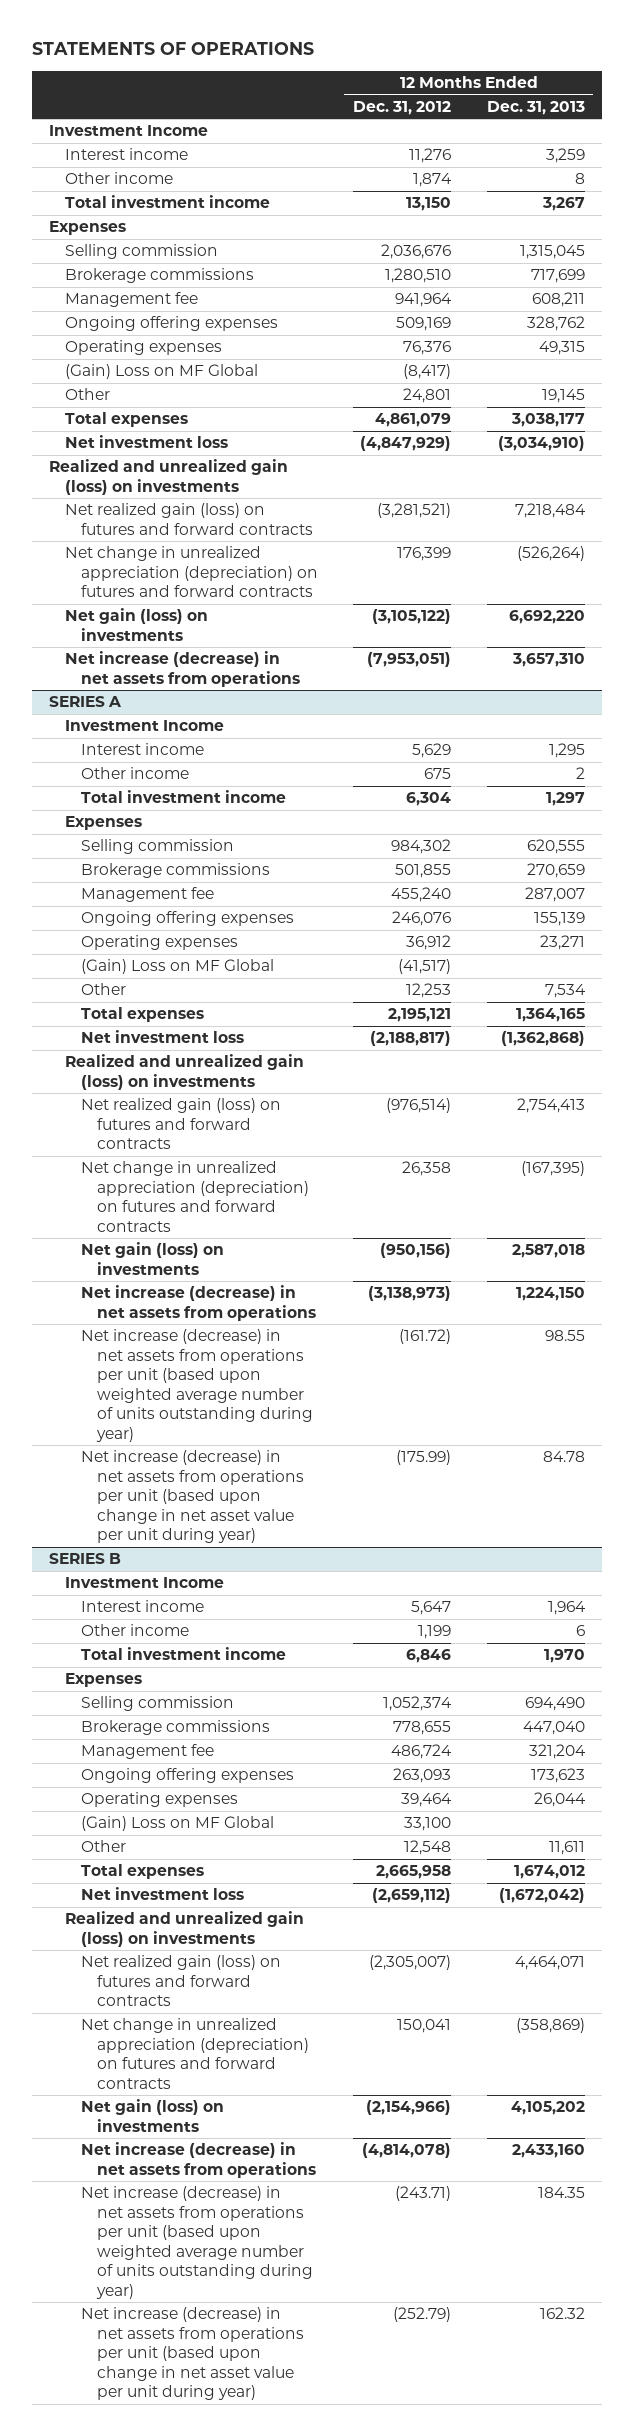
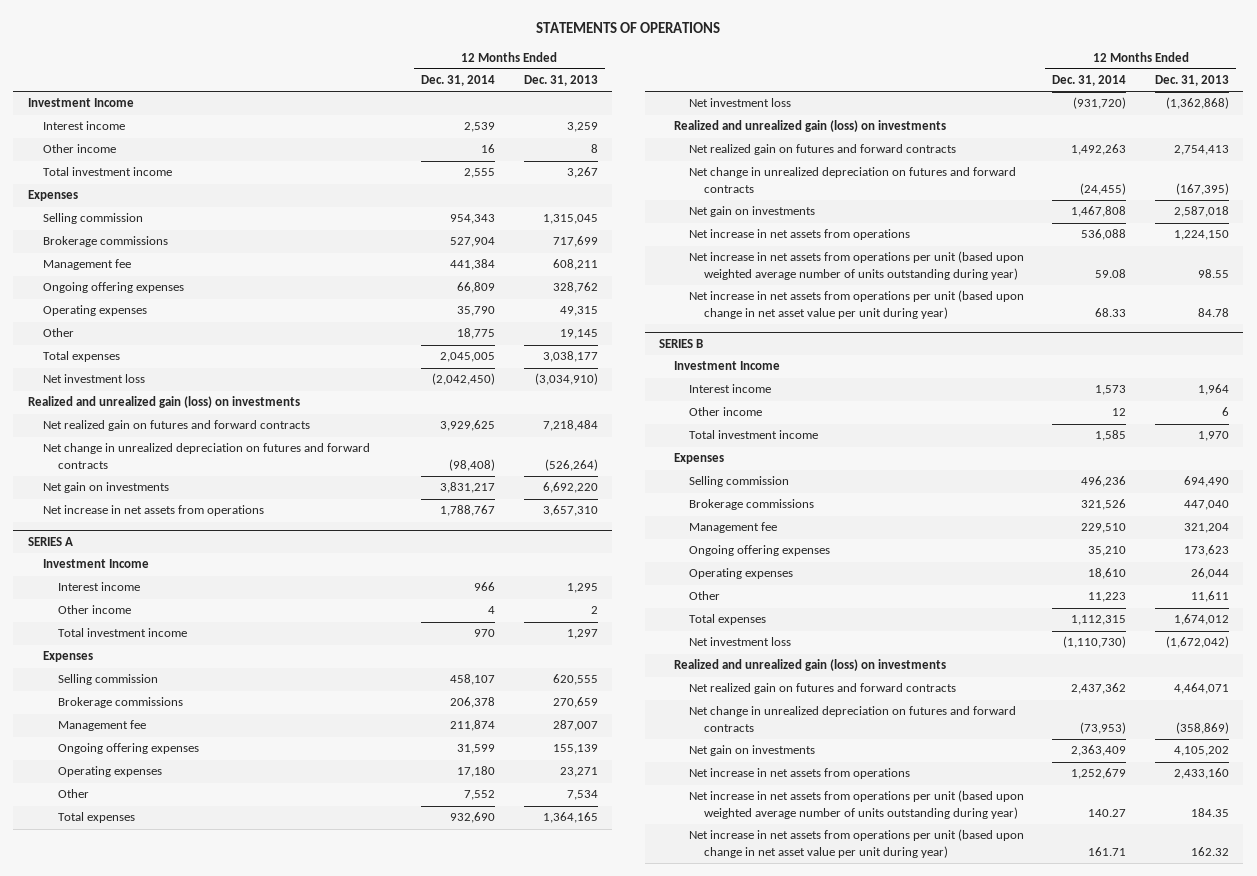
[353,100,452,115] Dec. 31, 2012 -> none
none -> [421,75,496,87] Dec. 31, 2014
[65,364,259,380] (Gain) Loss on MF Global -> none
[65,503,313,535] Net realized gain (loss) on futures and forward contracts -> [42,420,310,432] Net realized gain on futures and forward contracts
[65,546,318,598] Net change in unrealized appreciation (depreciation) on futures and forward contracts -> [42,443,370,469] Net change in unrealized depreciation on futures and forward contracts
[65,608,209,641] Net gain (loss) on investments -> [42,482,169,494] Net gain on investments
[65,651,300,687] Net increase (decrease) in net assets from operations -> [42,505,264,517] Net increase in net assets from operations
[80,959,274,975] (Gain) Loss on MF Global -> none
[80,1098,281,1150] Net realized gain (loss) on futures and forward contracts -> [688,144,956,156] Net realized gain on futures and forward contracts
[80,1161,309,1232] Net change in unrealized appreciation (depreciation) on futures and forward contracts -> [688,167,1016,193] Net change in unrealized depreciation on futures and forward contracts
[80,1242,224,1275] Net gain (loss) on investments -> [688,206,815,218] Net gain on investments
[80,1285,316,1321] Net increase (decrease) in net assets from operations -> [688,229,910,241] Net increase in net assets from operations
[80,1329,313,1442] Net increase (decrease) in net assets from operations per unit (based upon weighted average number of units outstanding during year) -> [688,251,1024,280] Net increase in net assets from operations per unit (based upon weighted average number of units outstanding during year)
[80,1450,304,1544] Net increase (decrease) in net assets from operations per unit (based upon change in net asset value per unit during year) -> [688,290,1024,319] Net increase in net assets from operations per unit (based upon change in net asset value per unit during year)
[80,1816,274,1832] (Gain) Loss on MF Global -> none
[80,1955,281,2007] Net realized gain (loss) on futures and forward contracts -> [688,683,956,695] Net realized gain on futures and forward contracts
[80,2018,309,2089] Net change in unrealized appreciation (depreciation) on futures and forward contracts -> [688,706,1016,732] Net change in unrealized depreciation on futures and forward contracts
[80,2099,224,2132] Net gain (loss) on investments -> [688,745,815,757] Net gain on investments
[80,2142,316,2178] Net increase (decrease) in net assets from operations -> [688,768,910,780] Net increase in net assets from operations
[80,2186,313,2299] Net increase (decrease) in net assets from operations per unit (based upon weighted average number of units outstanding during year) -> [688,790,1024,819] Net increase in net assets from operations per unit (based upon weighted average number of units outstanding during year)
[80,2307,304,2401] Net increase (decrease) in net assets from operations per unit (based upon change in net asset value per unit during year) -> [688,829,1024,858] Net increase in net assets from operations per unit (based upon change in net asset value per unit during year)

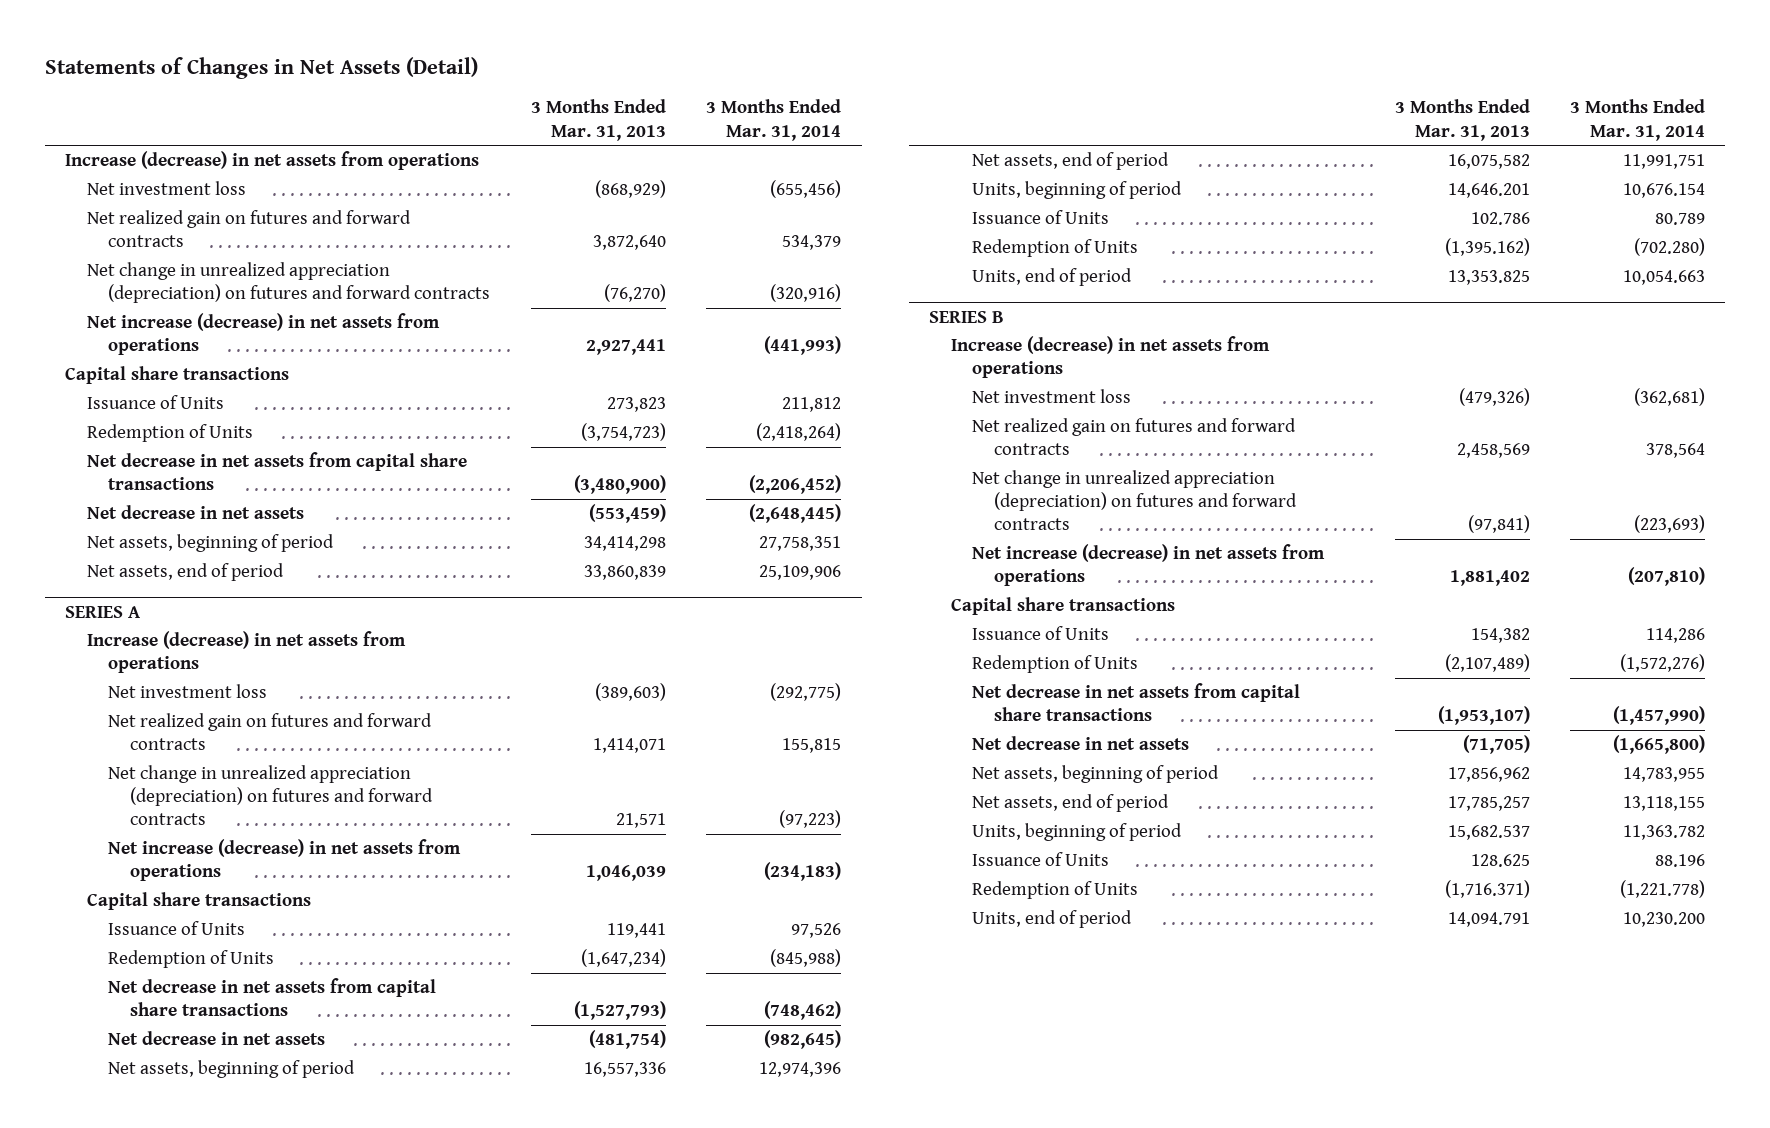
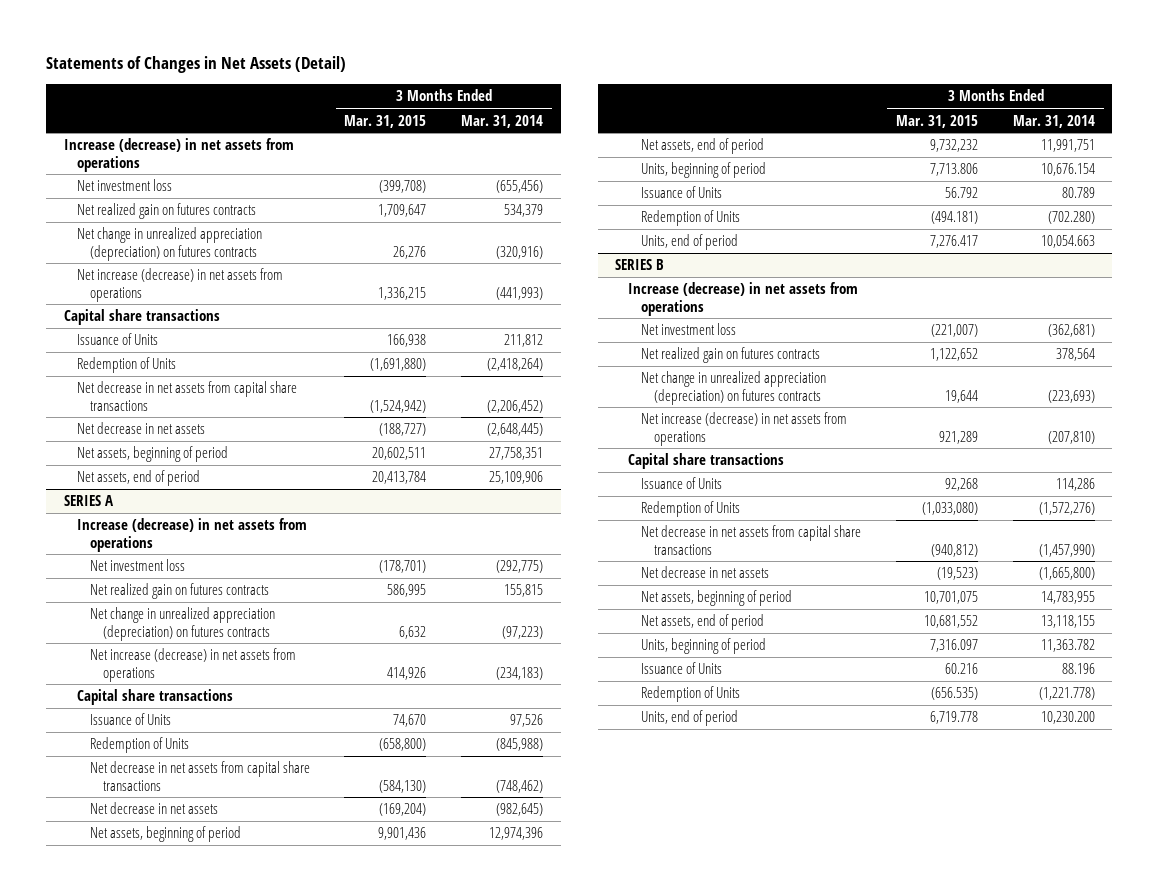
[530,99,666,141] 3 Months Ended Mar. 31, 2013 -> none
none -> [344,114,427,128] Mar. 31, 2015
[86,210,411,248] Net realized gain on futures and forward contracts -> [76,203,256,220] Net realized gain on futures contracts
[86,262,491,304] Net change in unrealized appreciation (depreciation) on futures and forward contracts -> [76,227,262,261] Net change in unrealized appreciation (depreciation) on futures contracts
[108,713,433,751] Net realized gain on futures and forward contracts -> [89,583,269,600] Net realized gain on futures contracts
[108,765,433,826] Net change in unrealized appreciation (depreciation) on futures and forward contracts -> [89,607,275,641] Net change in unrealized appreciation (depreciation) on futures contracts
[972,418,1297,456] Net realized gain on futures and forward contracts -> [641,347,821,364] Net realized gain on futures contracts
[972,470,1297,531] Net change in unrealized appreciation (depreciation) on futures and forward contracts -> [641,371,827,405] Net change in unrealized appreciation (depreciation) on futures contracts

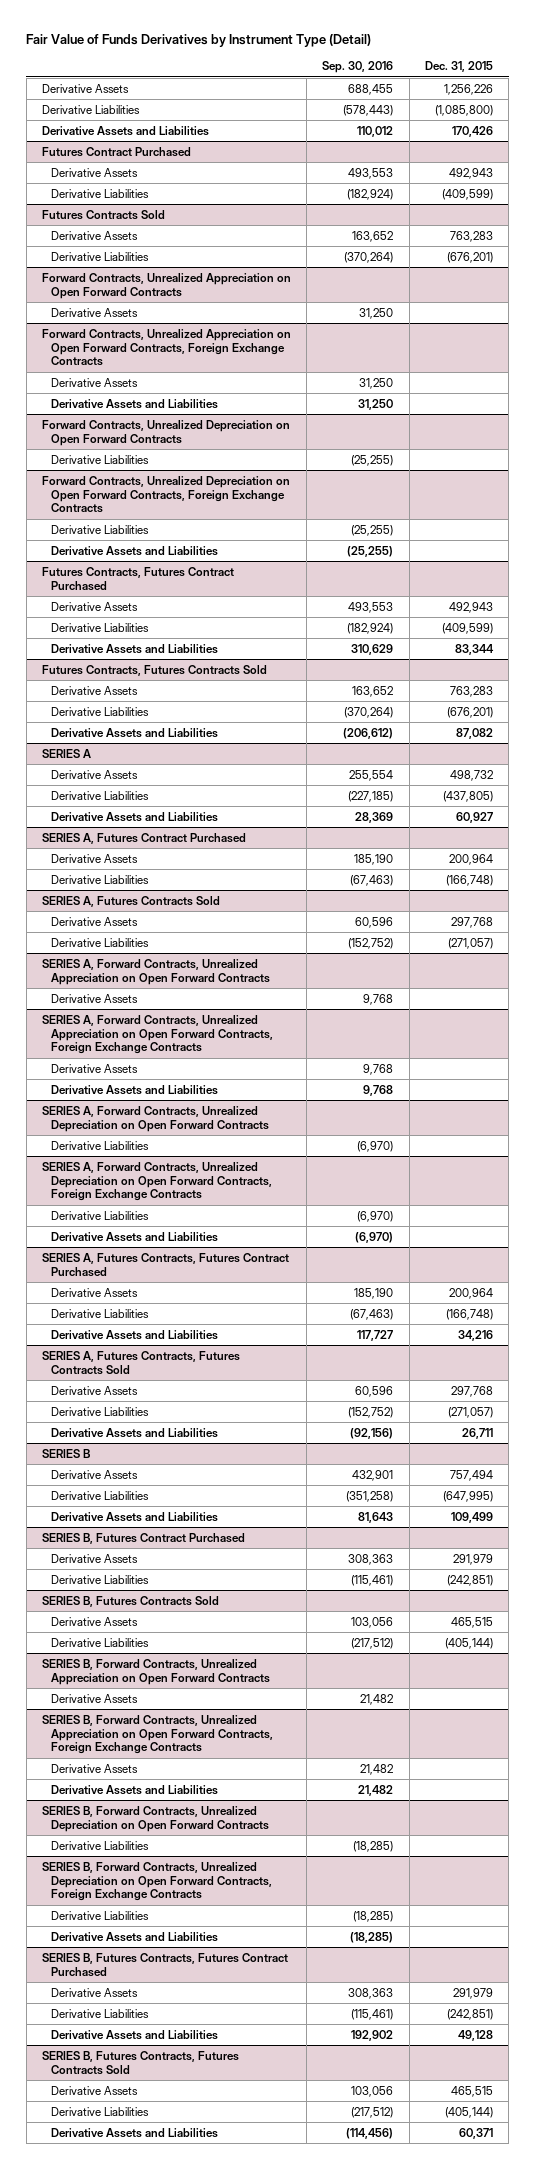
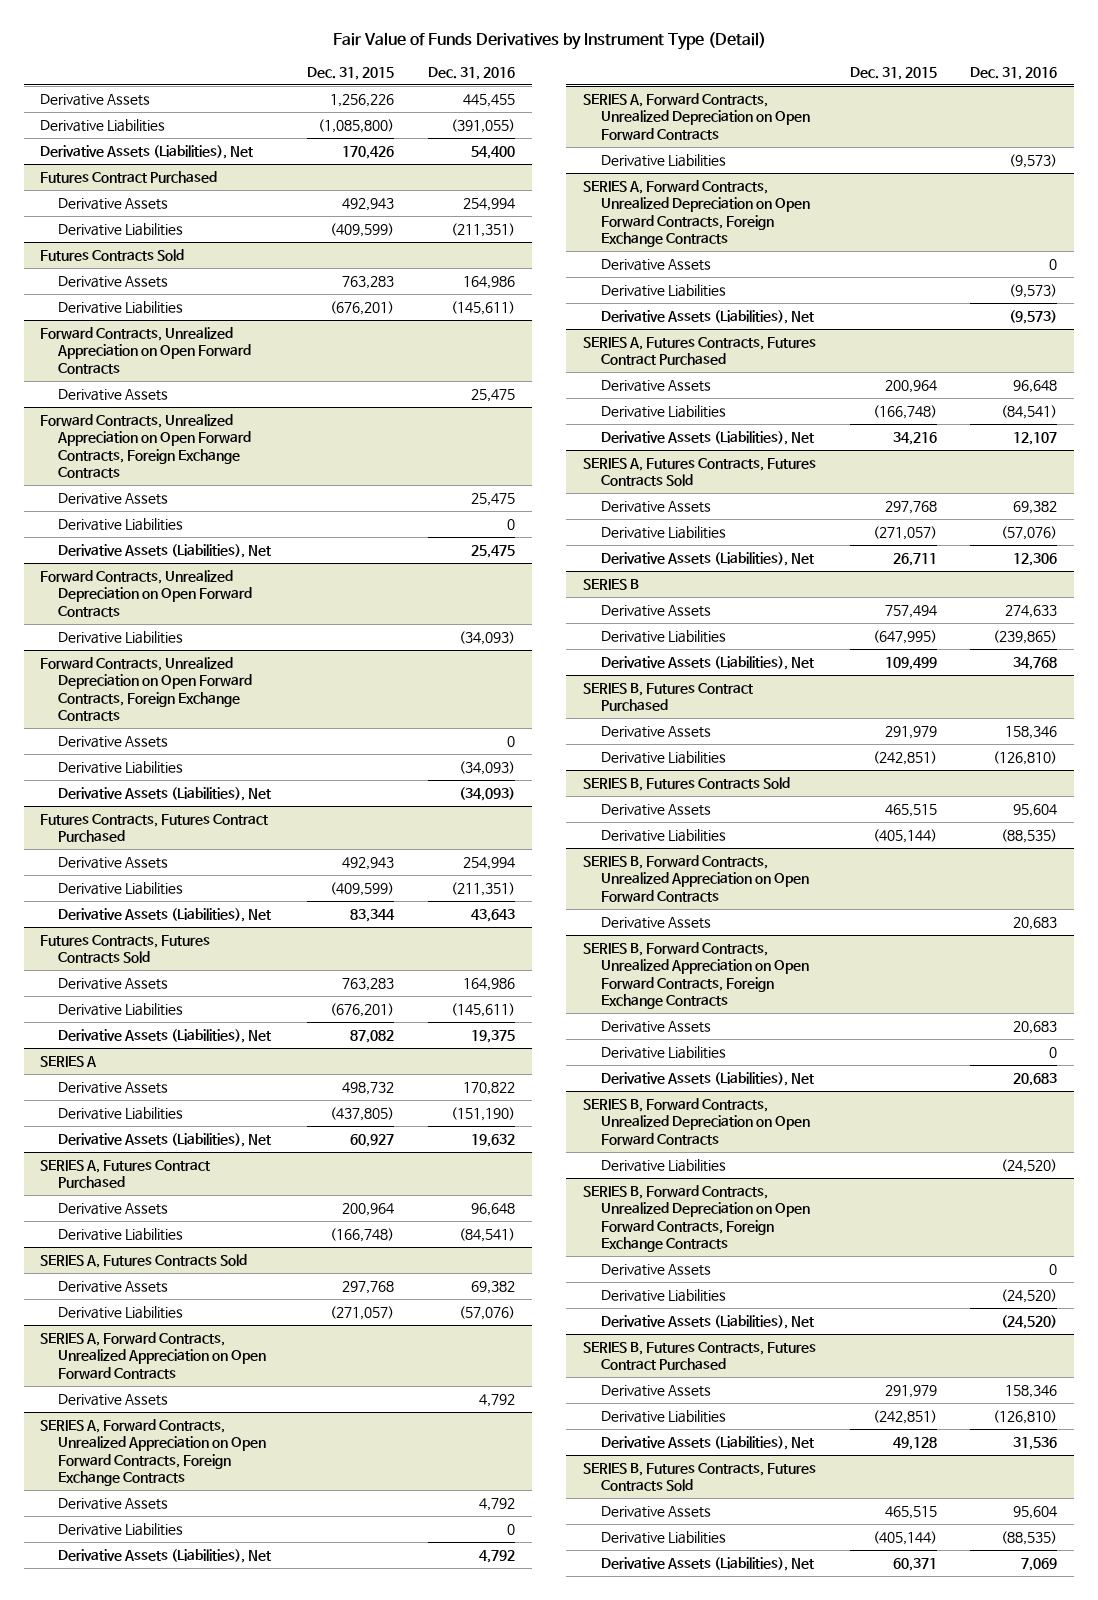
[322,61,394,74] Sep. 30, 2016 -> none
none -> [427,66,515,80] Dec. 31, 2016
[41,125,209,136] Derivative Assets and Liabilities -> [40,144,254,159] Derivative Assets (Liabilities), Net
none -> [58,517,184,531] Derivative Liabilities
[51,398,219,409] Derivative Assets and Liabilities -> [58,543,272,558] Derivative Assets (Liabilities), Net
none -> [58,735,169,748] Derivative Assets
[51,545,219,556] Derivative Assets and Liabilities -> [58,786,272,801] Derivative Assets (Liabilities), Net
[51,643,219,654] Derivative Assets and Liabilities -> [58,907,272,922] Derivative Assets (Liabilities), Net
[51,727,219,738] Derivative Assets and Liabilities -> [58,1028,272,1043] Derivative Assets (Liabilities), Net
[51,811,219,822] Derivative Assets and Liabilities -> [58,1132,272,1147] Derivative Assets (Liabilities), Net
none -> [58,1522,184,1536] Derivative Liabilities
[51,1084,219,1095] Derivative Assets and Liabilities -> [58,1548,272,1563] Derivative Assets (Liabilities), Net
none -> [601,258,712,271] Derivative Assets
[51,1231,219,1242] Derivative Assets and Liabilities -> [601,309,815,324] Derivative Assets (Liabilities), Net
[51,1329,219,1340] Derivative Assets and Liabilities -> [601,430,815,445] Derivative Assets (Liabilities), Net
[51,1427,219,1438] Derivative Assets and Liabilities -> [601,551,815,566] Derivative Assets (Liabilities), Net
[51,1511,219,1522] Derivative Assets and Liabilities -> [601,655,815,670] Derivative Assets (Liabilities), Net
none -> [601,1045,727,1059] Derivative Liabilities
[51,1784,219,1795] Derivative Assets and Liabilities -> [601,1071,815,1086] Derivative Assets (Liabilities), Net
none -> [601,1263,712,1276] Derivative Assets
[51,1931,219,1942] Derivative Assets and Liabilities -> [601,1314,815,1329] Derivative Assets (Liabilities), Net
[51,2029,219,2040] Derivative Assets and Liabilities -> [601,1435,815,1450] Derivative Assets (Liabilities), Net
[51,2127,219,2138] Derivative Assets and Liabilities -> [601,1556,815,1571] Derivative Assets (Liabilities), Net

